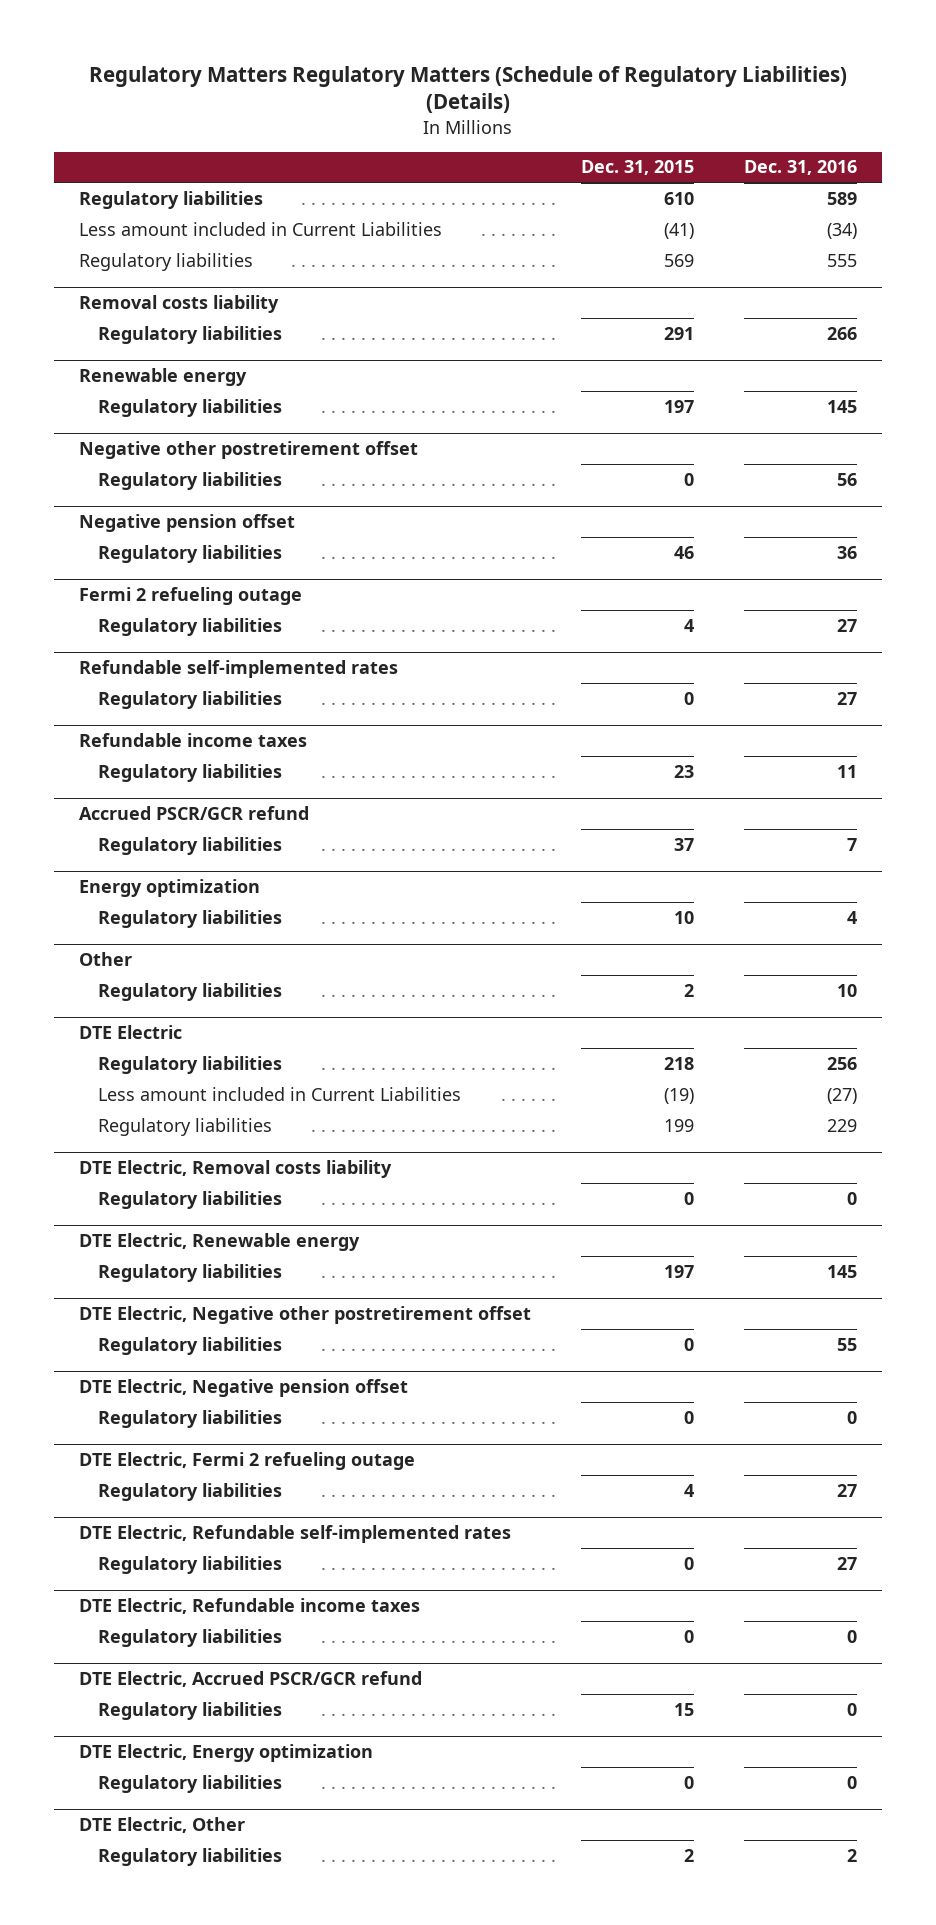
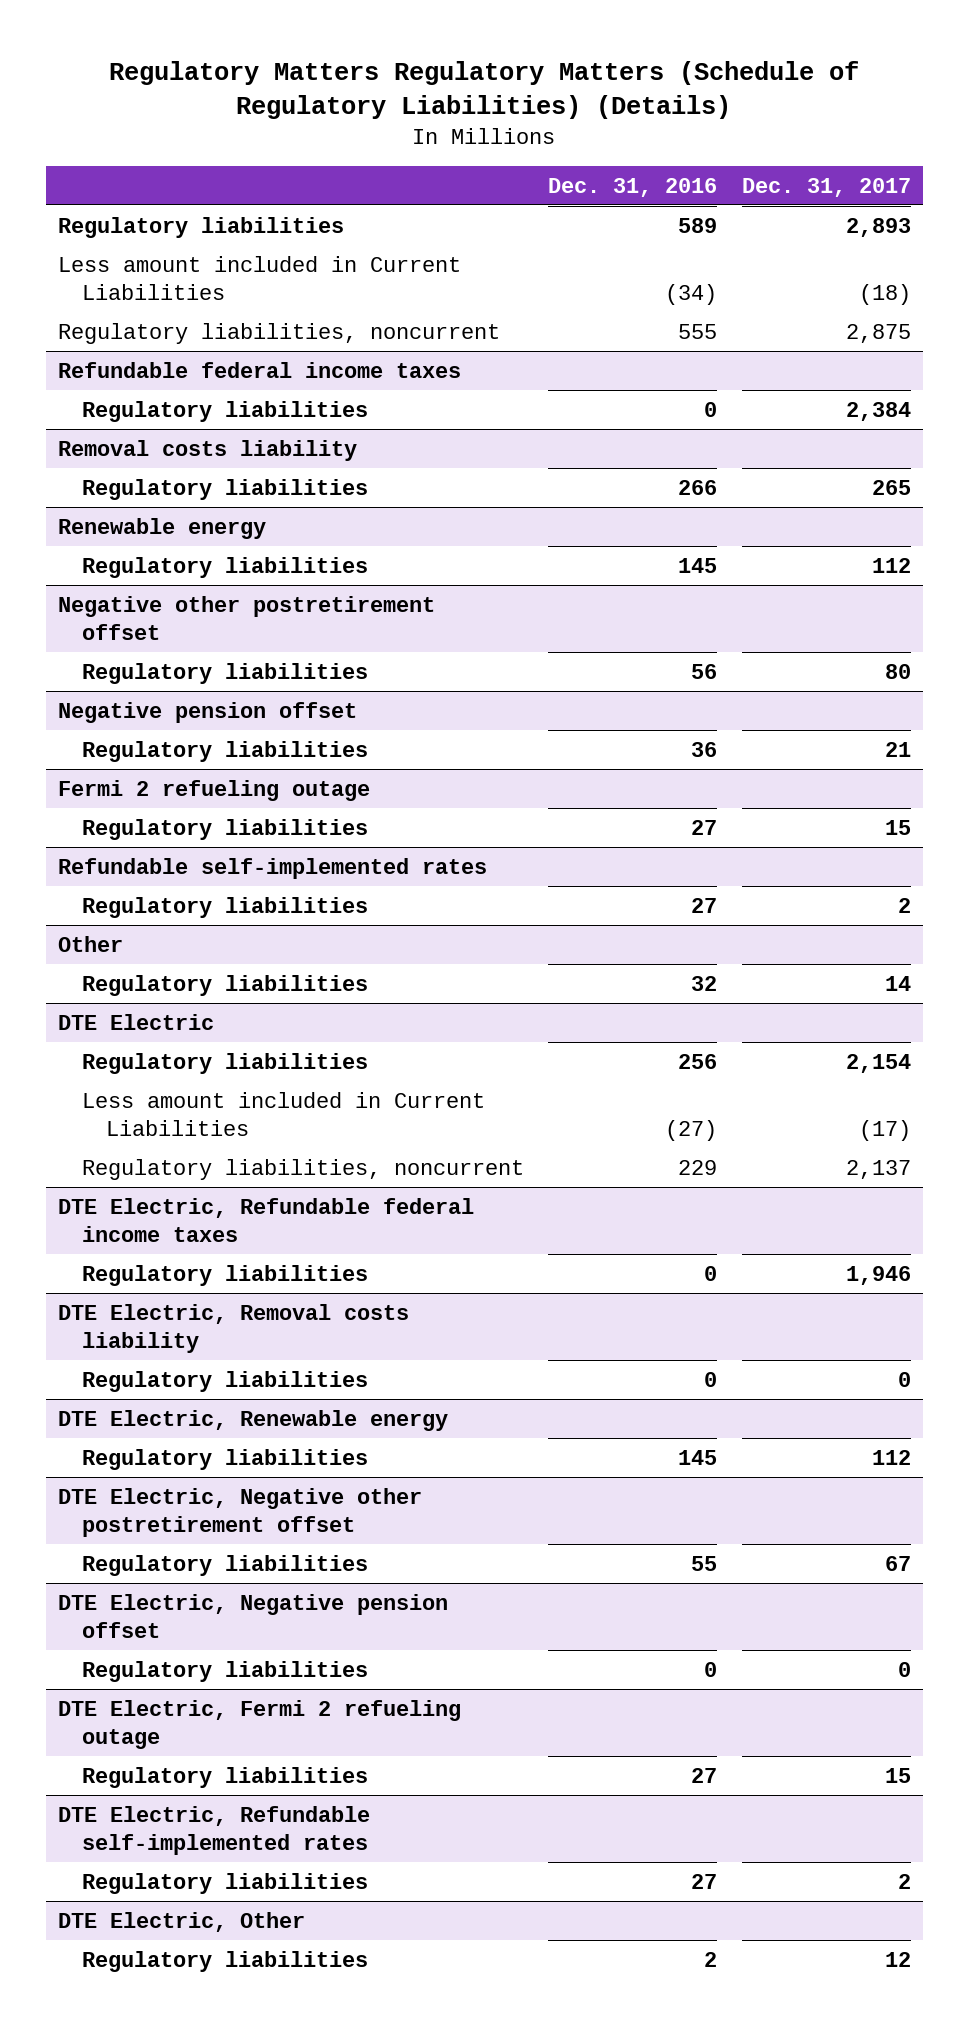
[581,160,695,176] Dec. 31, 2015 -> none
none -> [741,177,911,197] Dec. 31, 2017
none -> [57,322,500,344] Regulatory liabilities, noncurrent
none -> [57,361,461,378] Refundable federal income taxes
[827,253,858,267] 555 -> [704,401,718,417] 0
[78,733,307,748] Refundable income taxes -> none
[97,763,282,782] Regulatory liabilities -> none
[78,806,309,821] Accrued PSCR/GCR refund -> none
[97,836,282,855] Regulatory liabilities -> none
[78,879,260,898] Energy optimization -> none
[97,909,282,928] Regulatory liabilities -> none
[837,983,858,997] 10 -> [691,975,718,991] 32
none -> [82,1158,525,1180] Regulatory liabilities, noncurrent
none -> [57,1197,474,1242] DTE Electric, Refundable federal income taxes
[827,1118,858,1132] 229 -> [704,1265,718,1281] 0
[78,1598,420,1615] DTE Electric, Refundable income taxes -> none
[97,1628,282,1647] Regulatory liabilities -> none
[78,1671,422,1688] DTE Electric, Accrued PSCR/GCR refund -> none
[97,1701,282,1720] Regulatory liabilities -> none
[78,1744,373,1763] DTE Electric, Energy optimization -> none
[97,1774,282,1793] Regulatory liabilities -> none

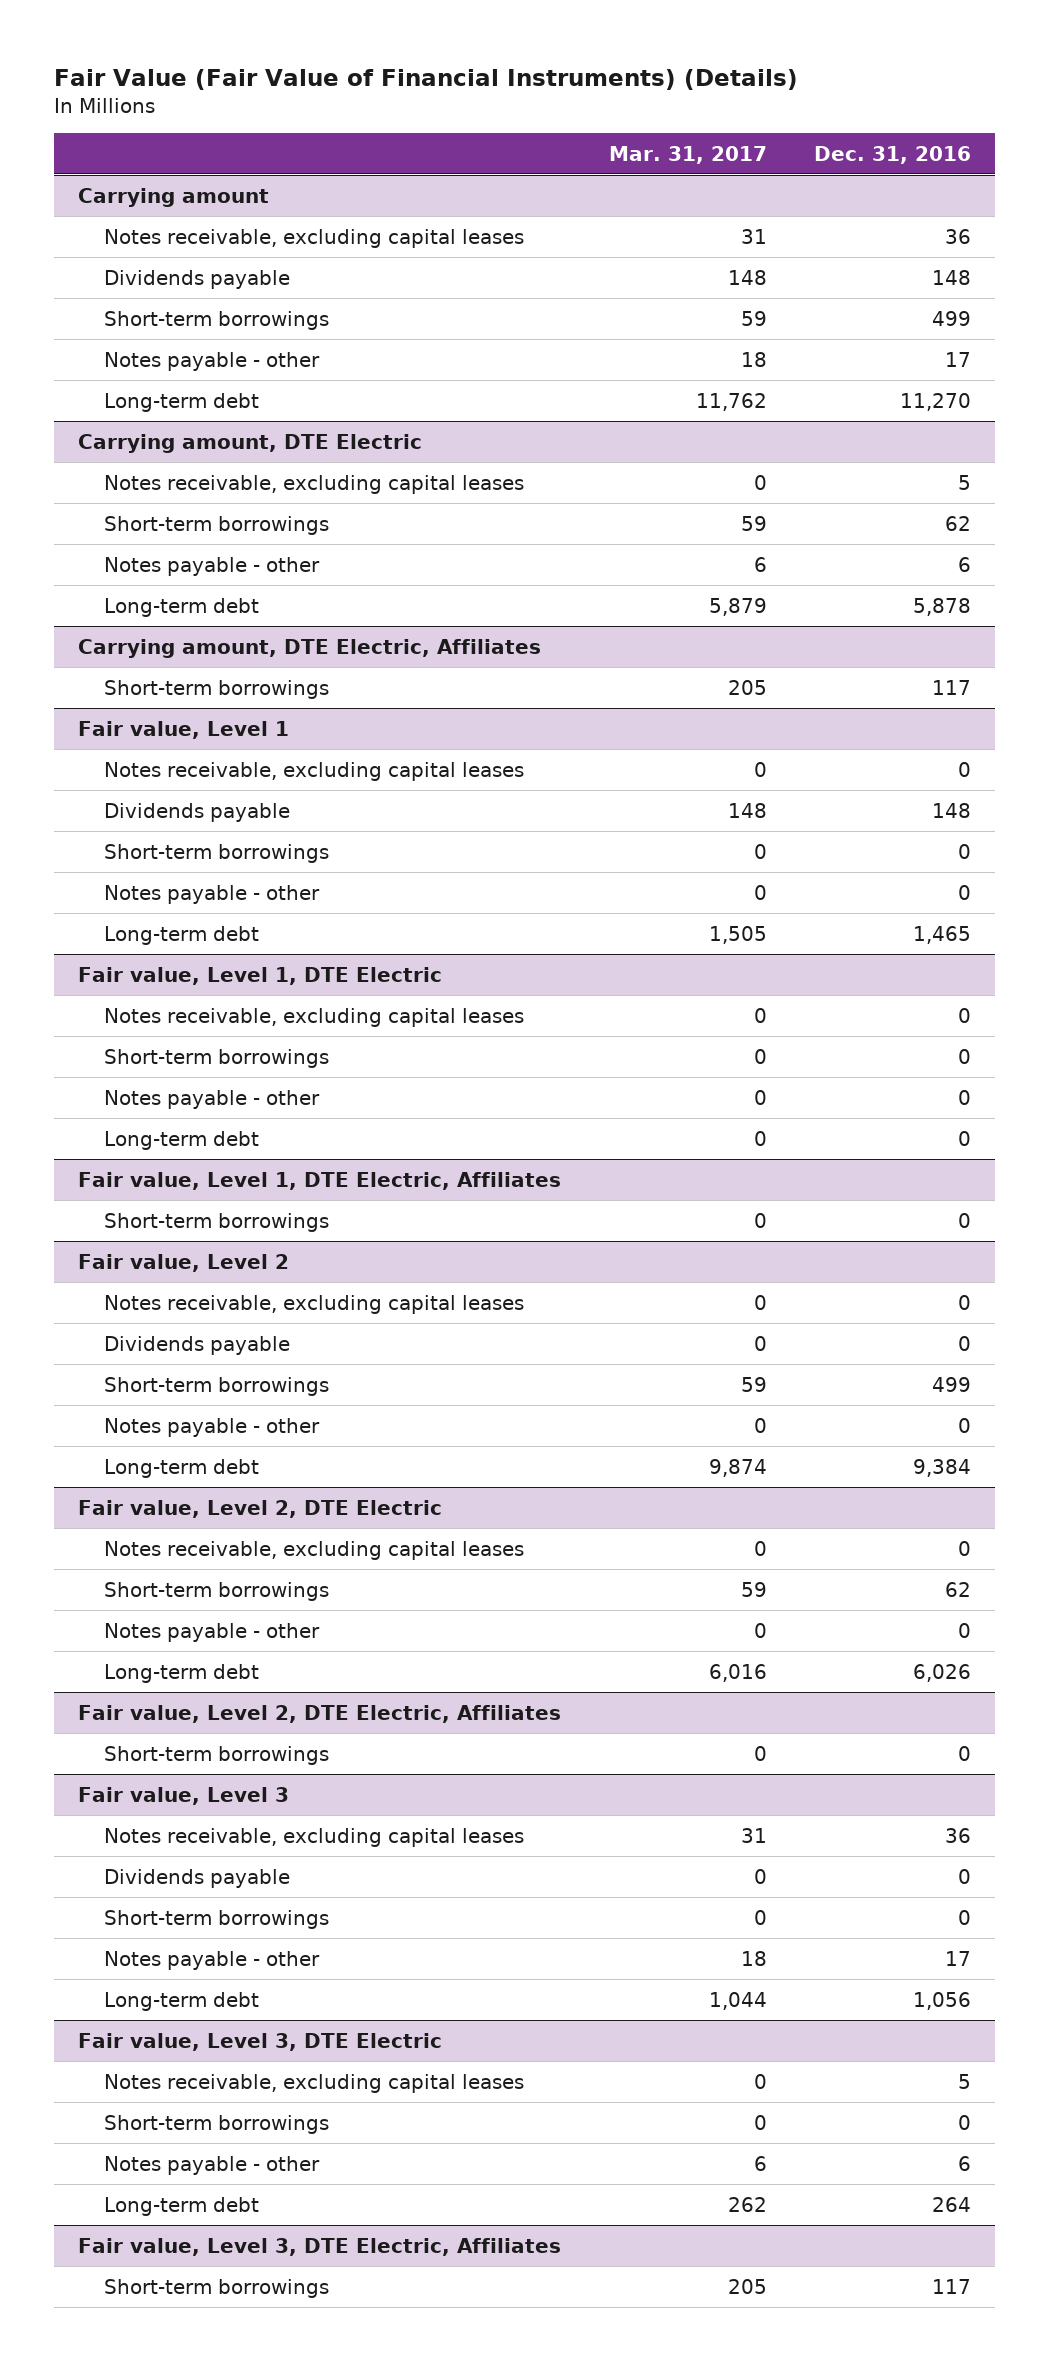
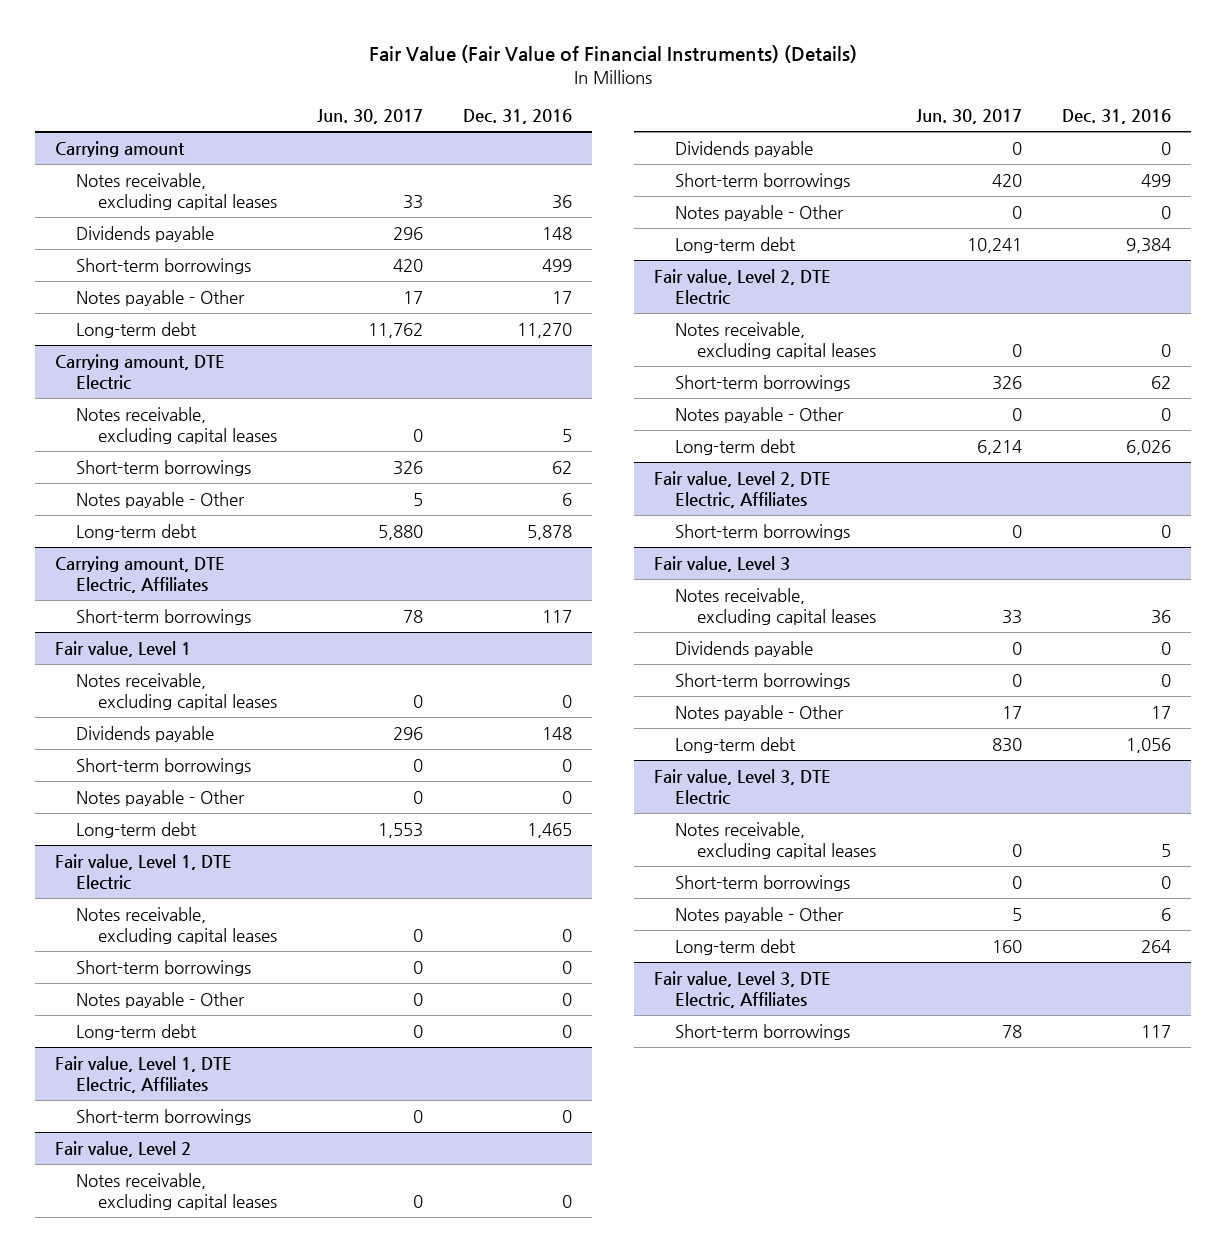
[608,145,767,164] Mar. 31, 2017 -> none
none -> [317,108,424,124] Jun. 30, 2017
[103,351,320,371] Notes payable - other -> [76,289,246,306] Notes payable - Other
[103,556,320,576] Notes payable - other -> [76,491,246,508] Notes payable - Other
[103,884,320,904] Notes payable - other -> [76,789,246,806] Notes payable - Other
[103,1089,320,1109] Notes payable - other -> [76,991,246,1008] Notes payable - Other
[103,1417,320,1437] Notes payable - other -> [675,204,845,221] Notes payable - Other
[103,1622,320,1642] Notes payable - other -> [675,406,845,423] Notes payable - Other
[103,1950,320,1970] Notes payable - other -> [675,704,845,721] Notes payable - Other
[103,2155,320,2175] Notes payable - other -> [675,906,845,923] Notes payable - Other

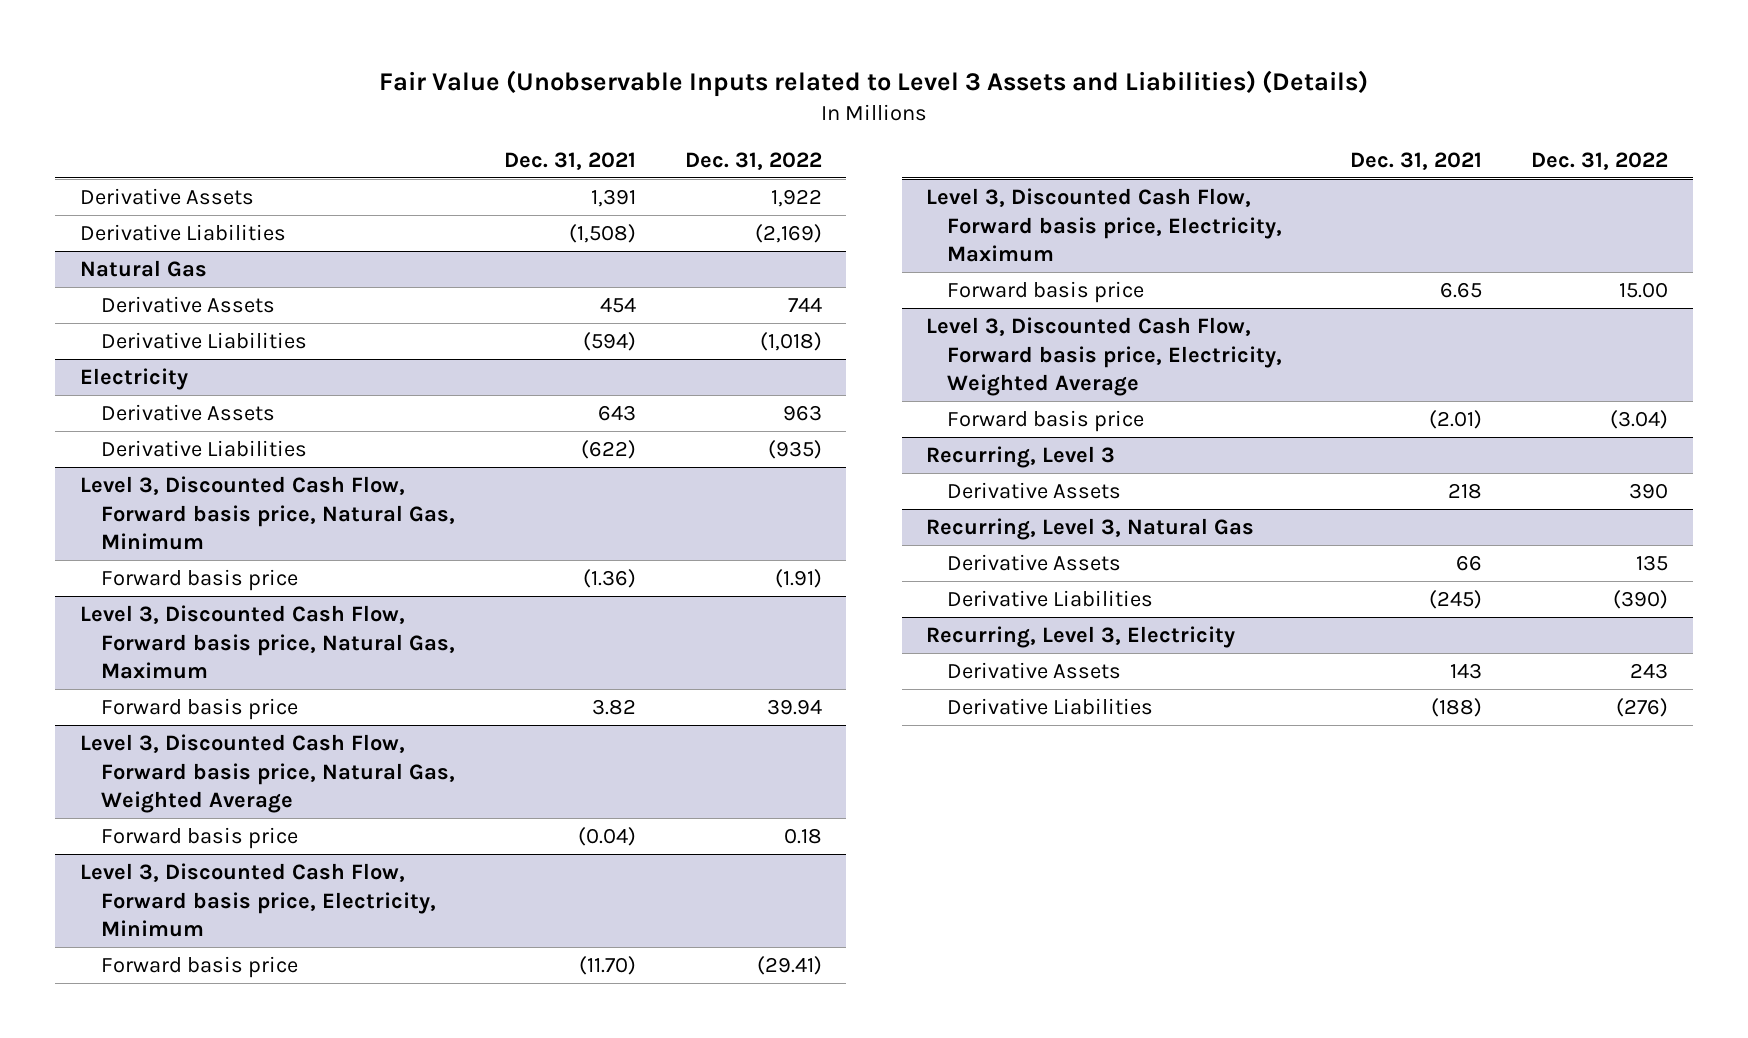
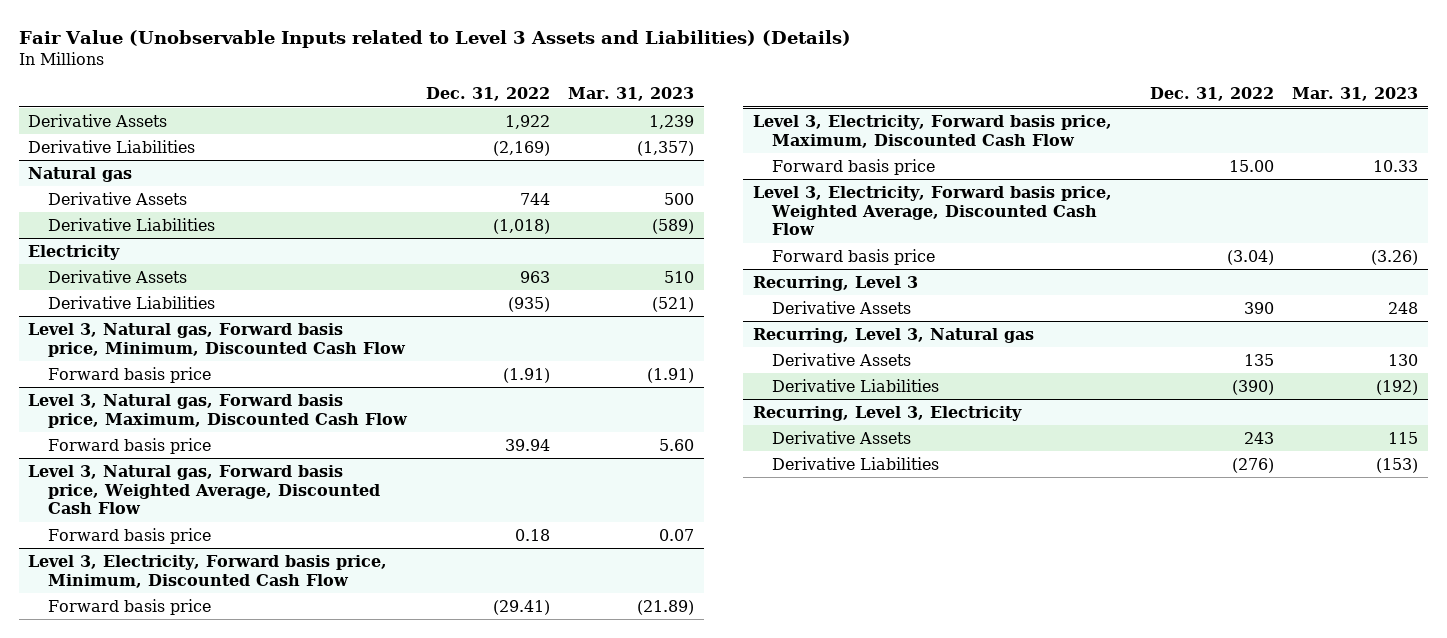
[503,151,636,170] Dec. 31, 2021 -> none
none -> [568,87,695,102] Mar. 31, 2023
[79,260,207,278] Natural Gas -> [28,166,133,182] Natural gas
[79,476,456,551] Level 3, Discounted Cash Flow, Forward basis price, Natural Gas, Minimum -> [28,322,406,357] Level 3, Natural gas, Forward basis price, Minimum, Discounted Cash Flow
[79,605,456,680] Level 3, Discounted Cash Flow, Forward basis price, Natural Gas, Maximum -> [28,393,408,428] Level 3, Natural gas, Forward basis price, Maximum, Discounted Cash Flow
[79,734,456,814] Level 3, Discounted Cash Flow, Forward basis price, Natural Gas, Weighted Average -> [28,464,380,515] Level 3, Natural gas, Forward basis price, Weighted Average, Discounted Cash Flow
[79,863,437,938] Level 3, Discounted Cash Flow, Forward basis price, Electricity, Minimum -> [28,554,388,588] Level 3, Electricity, Forward basis price, Minimum, Discounted Cash Flow
[926,188,1283,263] Level 3, Discounted Cash Flow, Forward basis price, Electricity, Maximum -> [752,114,1112,148] Level 3, Electricity, Forward basis price, Maximum, Discounted Cash Flow
[926,317,1283,397] Level 3, Discounted Cash Flow, Forward basis price, Electricity, Weighted Average -> [752,185,1112,236] Level 3, Electricity, Forward basis price, Weighted Average, Discounted Cash Flow
[926,518,1255,541] Recurring, Level 3, Natural Gas -> [752,327,1034,343] Recurring, Level 3, Natural gas

